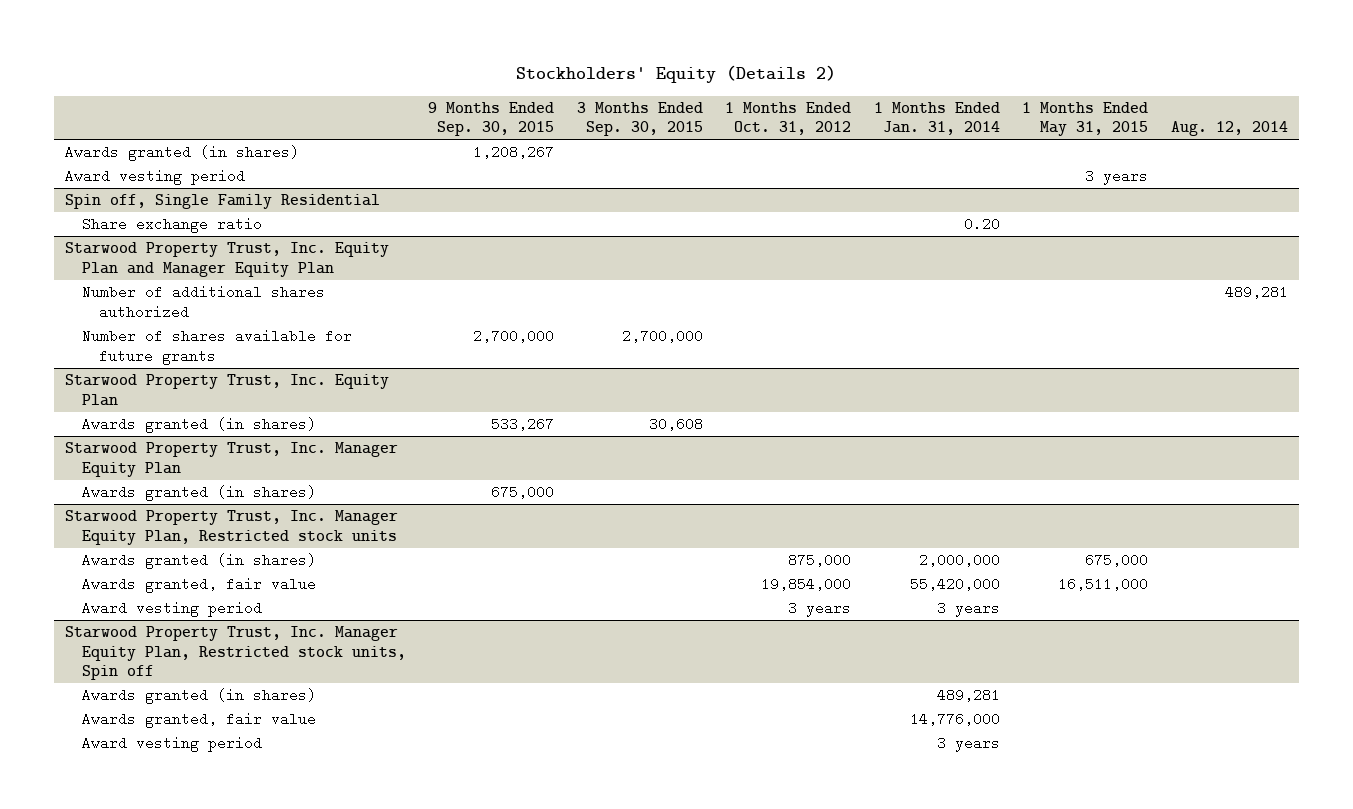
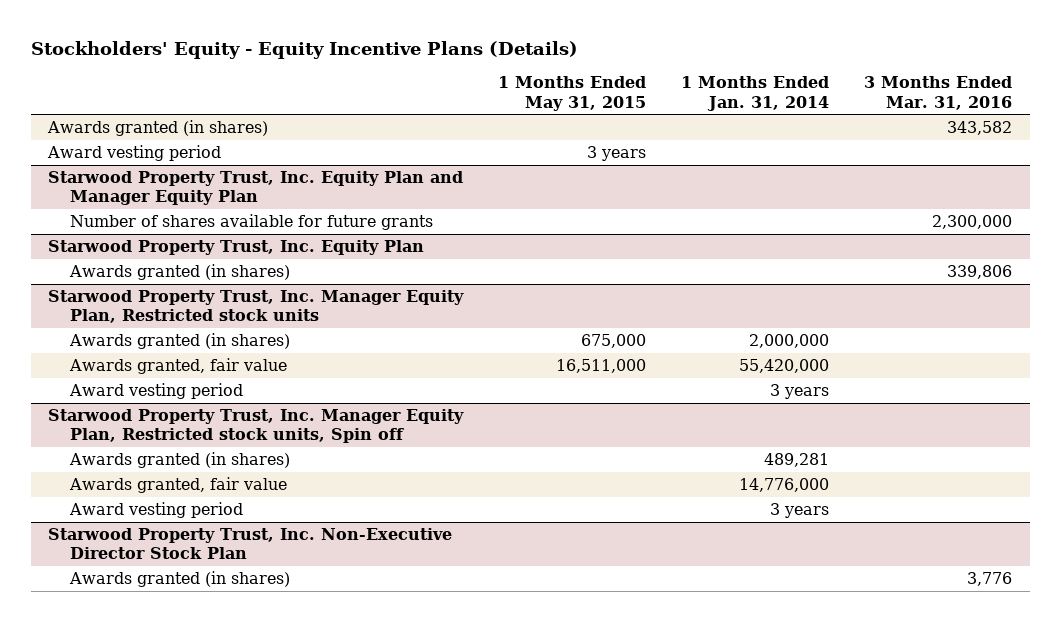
[516,65,837,84] Stockholders' Equity (Details 2) -> [30,40,578,59] Stockholders' Equity - Equity Incentive Plans (Details)
[428,101,555,137] 9 Months Ended Sep. 30, 2015 -> none
[576,101,703,137] 3 Months Ended Sep. 30, 2015 -> none
[725,101,852,136] 1 Months Ended Oct. 31, 2012 -> none
[1170,121,1288,137] Aug. 12, 2014 -> none
none -> [864,76,1013,110] 3 Months Ended Mar. 31, 2016
[65,194,381,210] Spin off, Single Family Residential -> none
[81,217,262,234] Share exchange ratio -> none
[81,285,325,319] Number of additional shares authorized -> none
[65,442,399,477] Starwood Property Trust, Inc. Manager Equity Plan -> none
[81,485,316,502] Awards granted (in shares) -> none
none -> [48,528,453,560] Starwood Property Trust, Inc. Non-Executive Director Stock Plan
none -> [68,571,290,588] Awards granted (in shares)

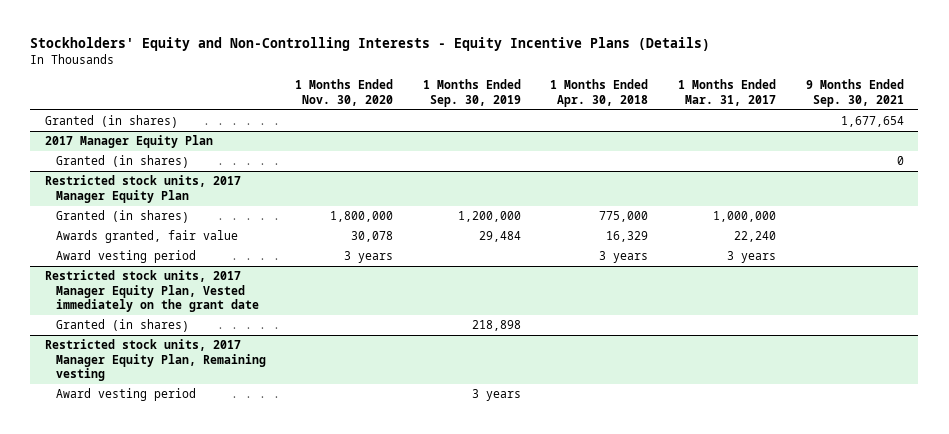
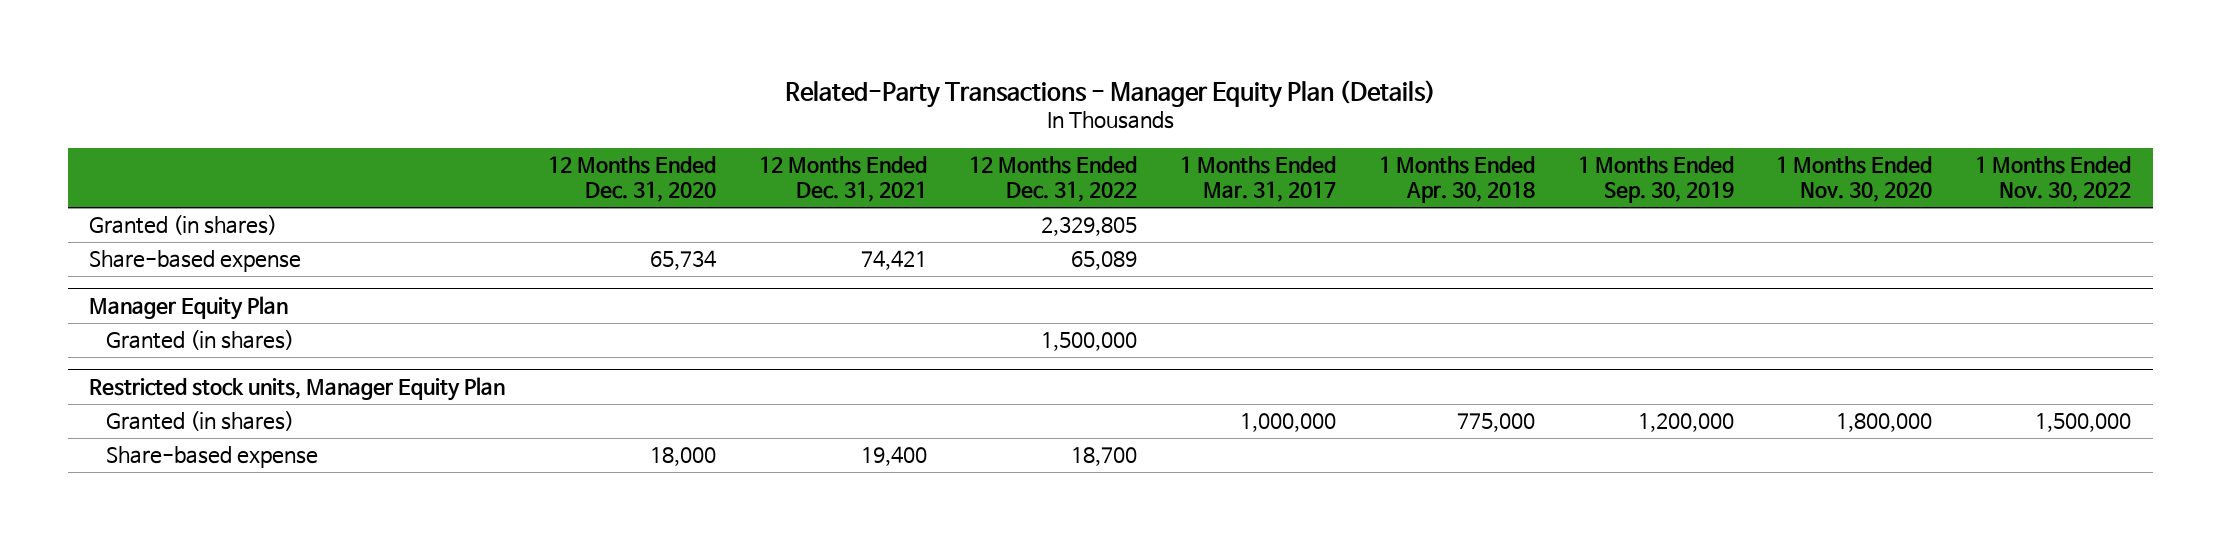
[30,37,711,52] Stockholders' Equity and Non-Controlling Interests - Equity Incentive Plans (Details) -> [785,79,1437,108] Related-Party Transactions - Manager Equity Plan (Details)
[805,79,904,107] 9 Months Ended Sep. 30, 2021 -> none
none -> [547,156,716,203] 12 Months Ended Dec. 31, 2020
none -> [758,156,927,203] 12 Months Ended Dec. 31, 2021
none -> [969,156,1138,203] 12 Months Ended Dec. 31, 2022
none -> [1975,156,2132,203] 1 Months Ended Nov. 30, 2022
none -> [89,250,302,273] Share-based expense
[45,135,214,149] 2017 Manager Equity Plan -> [89,295,289,320] Manager Equity Plan
[45,175,242,203] Restricted stock units, 2017 Manager Equity Plan -> [89,376,506,401] Restricted stock units, Manager Equity Plan
[55,230,238,244] Awards granted, fair value -> none
[55,250,196,264] Award vesting period -> none
[45,270,259,312] Restricted stock units, 2017 Manager Equity Plan, Vested immediately on the grant date -> none
[55,319,189,333] Granted (in shares) -> none
[45,339,266,381] Restricted stock units, 2017 Manager Equity Plan, Remaining vesting -> none
[55,388,196,402] Award vesting period -> none
none -> [105,446,318,469] Share-based expense

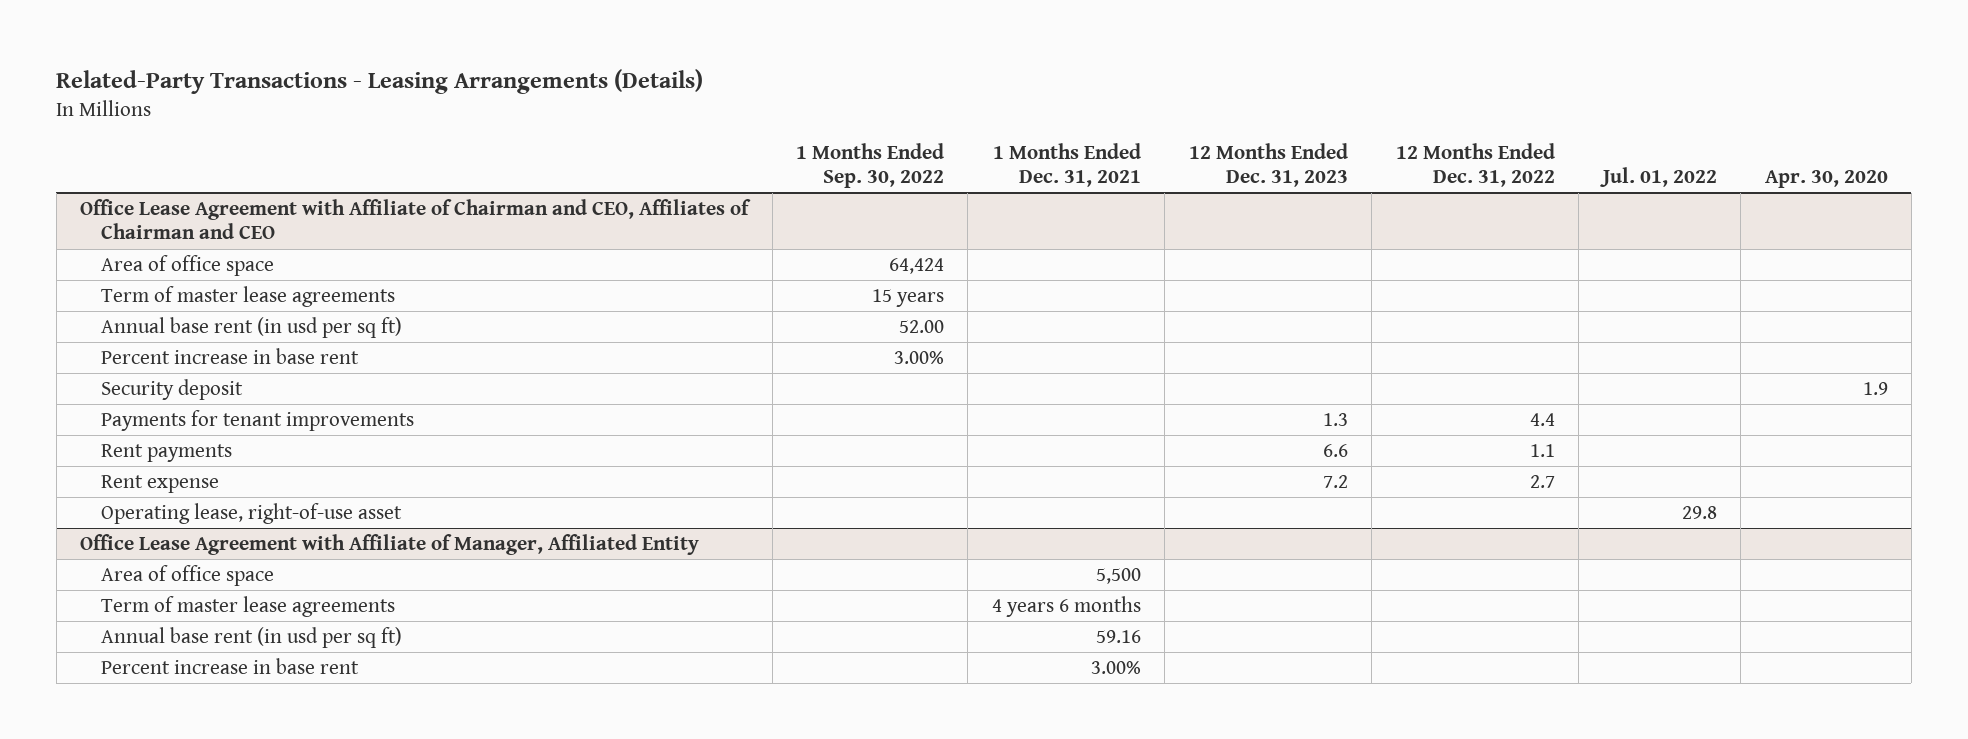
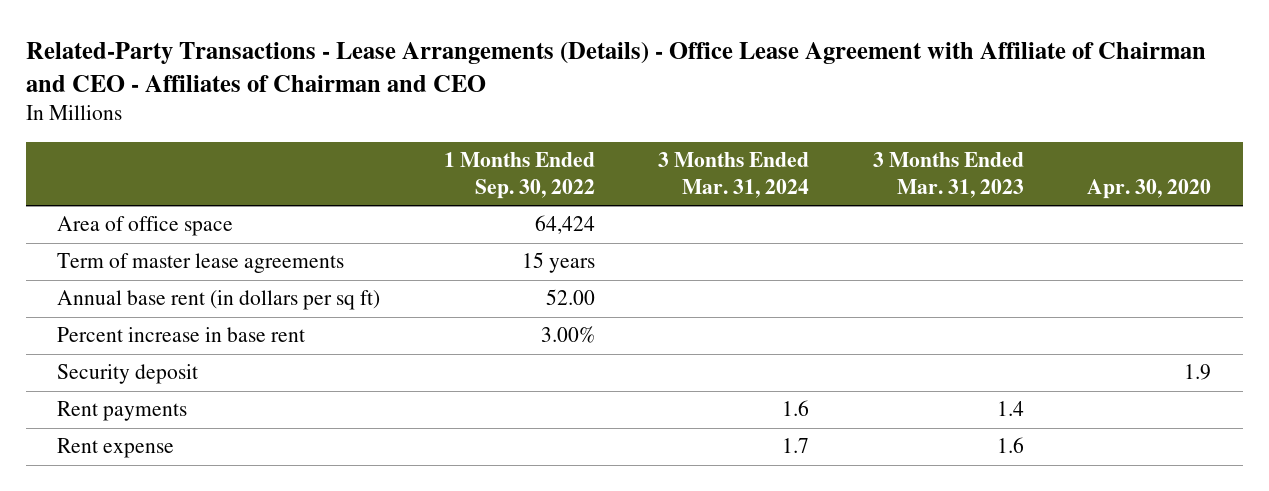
[56,69,704,95] Related-Party Transactions - Leasing Arrangements (Details) -> [25,41,1206,92] Related-Party Transactions - Lease Arrangements (Details) - Office Lease Agreement with Affiliate of Chairman and CEO - Affiliates of Chairman and CEO
[992,142,1141,188] 1 Months Ended Dec. 31, 2021 -> none
[1188,142,1348,188] 12 Months Ended Dec. 31, 2023 -> none
[1395,142,1555,188] 12 Months Ended Dec. 31, 2022 -> none
[1599,167,1717,188] Jul. 01, 2022 -> none
none -> [658,152,810,199] 3 Months Ended Mar. 31, 2024
none -> [872,152,1024,199] 3 Months Ended Mar. 31, 2023
[80,199,752,240] Office Lease Agreement with Affiliate of Chairman and CEO, Affiliates of Chairman and CEO -> none
[101,317,403,339] Annual base rent (in usd per sq ft) -> [57,290,381,311] Annual base rent (in dollars per sq ft)
[101,410,415,432] Payments for tenant improvements -> none
[101,503,403,525] Operating lease, right-of-use asset -> none
[80,534,700,556] Office Lease Agreement with Affiliate of Manager, Affiliated Entity -> none
[101,565,275,587] Area of office space -> none
[101,596,396,618] Term of master lease agreements -> none
[101,627,403,649] Annual base rent (in usd per sq ft) -> none
[101,658,360,675] Percent increase in base rent -> none

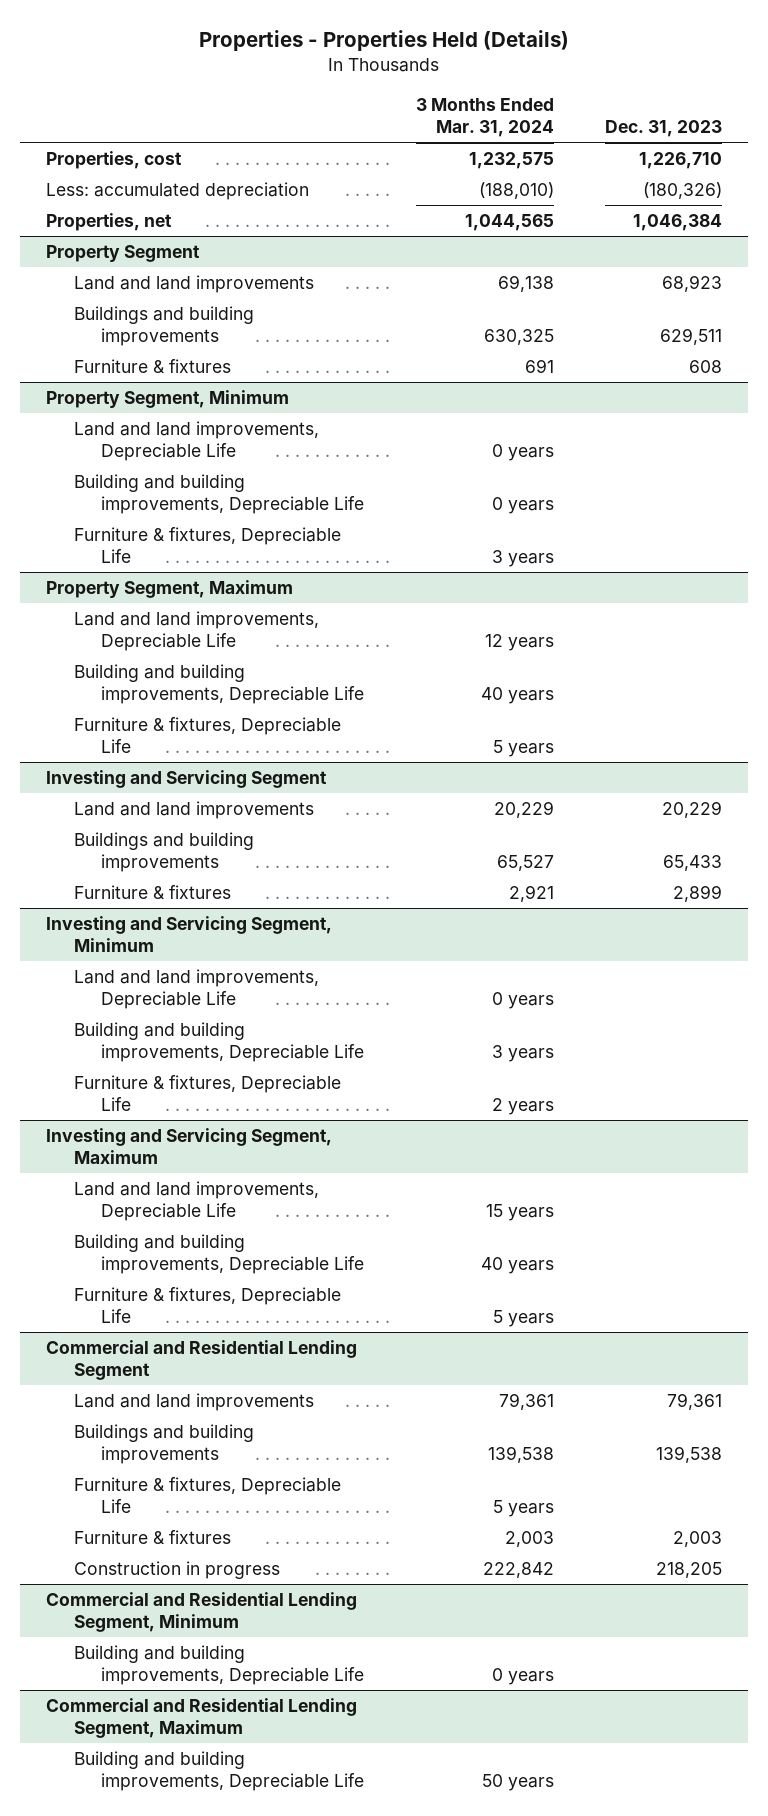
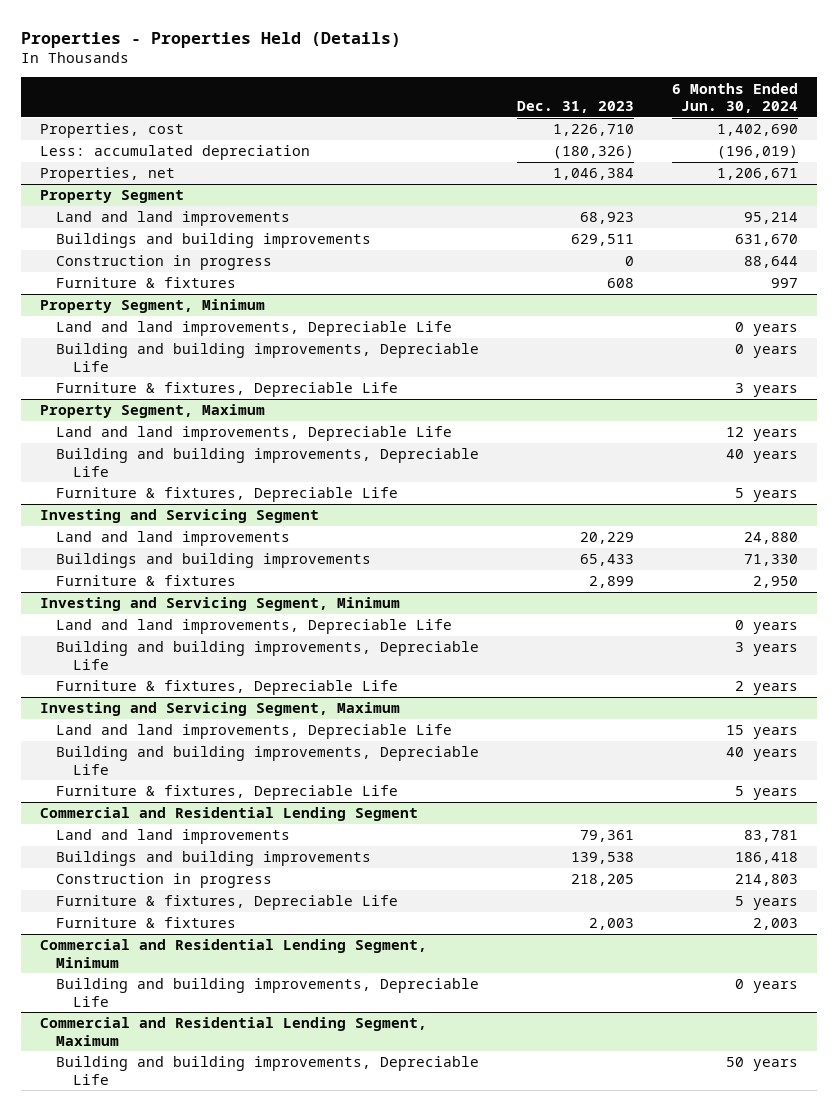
[415,97,554,138] 3 Months Ended Mar. 31, 2024 -> none
none -> [671,82,798,113] 6 Months Ended Jun. 30, 2024
none -> [56,255,273,271] Construction in progress
[73,1560,280,1579] Construction in progress -> [56,873,273,889] Construction in progress

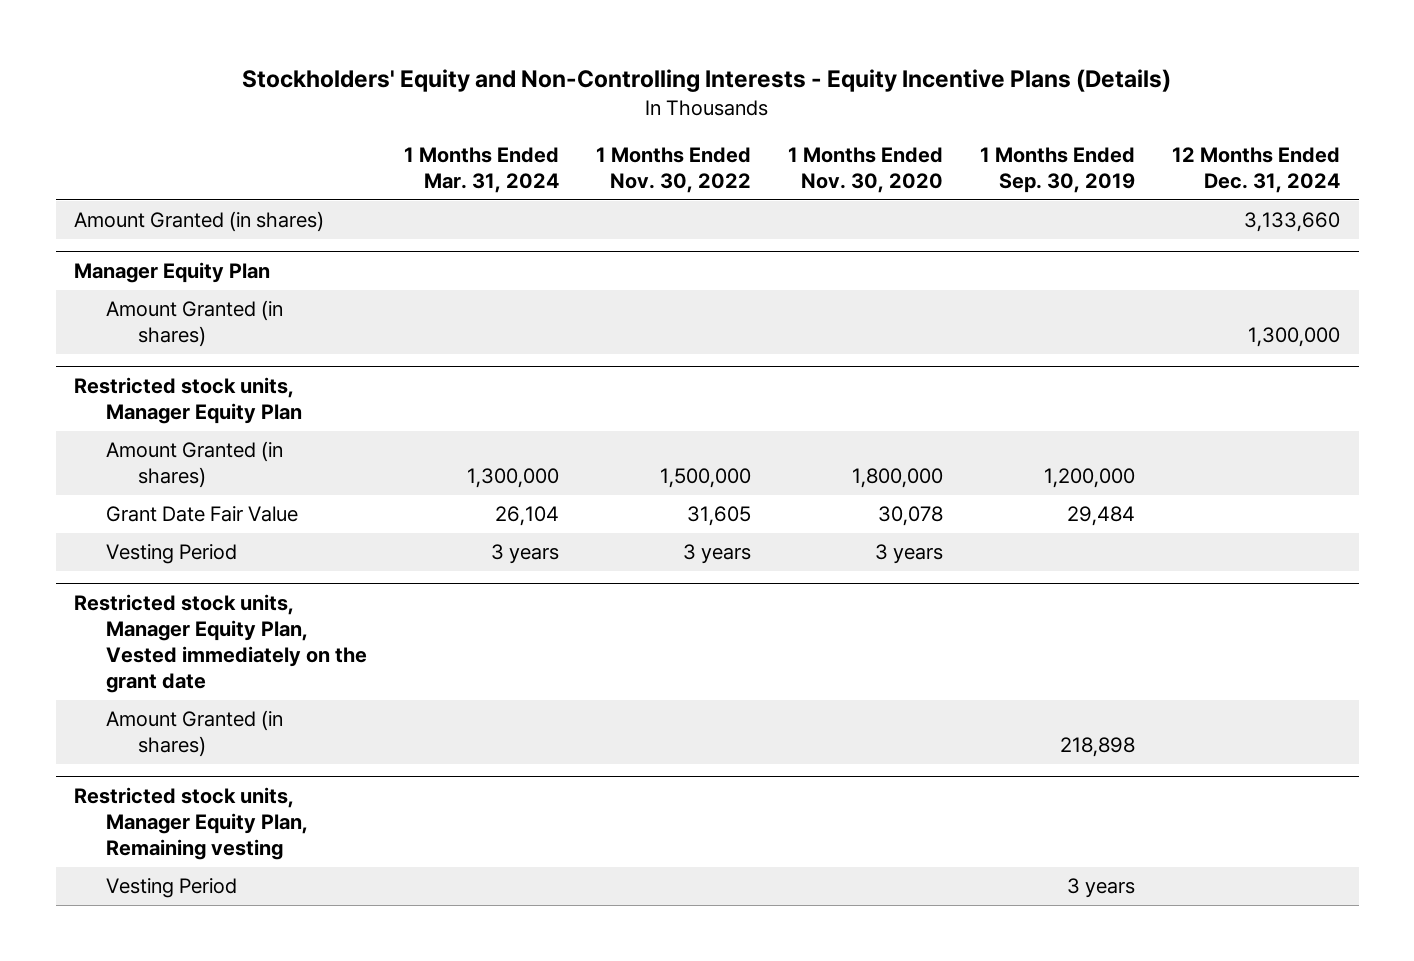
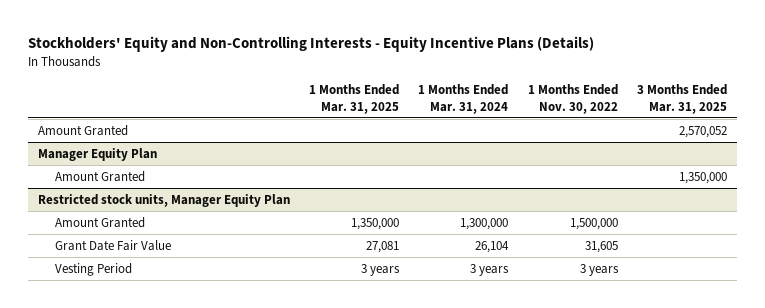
[788,147,944,194] 1 Months Ended Nov. 30, 2020 -> none
[980,147,1136,194] 1 Months Ended Sep. 30, 2019 -> none
[1172,147,1341,194] 12 Months Ended Dec. 31, 2024 -> none
none -> [308,84,399,114] 1 Months Ended Mar. 31, 2025
none -> [637,84,728,114] 3 Months Ended Mar. 31, 2025
[74,211,325,233] Amount Granted (in shares) -> [37,124,128,136] Amount Granted
[106,300,284,348] Amount Granted (in shares) -> [54,170,145,182] Amount Granted
[106,441,284,489] Amount Granted (in shares) -> [54,216,145,228] Amount Granted
[74,594,368,694] Restricted stock units, Manager Equity Plan, Vested immediately on the grant date -> none
[106,710,284,758] Amount Granted (in shares) -> none
[74,787,309,861] Restricted stock units, Manager Equity Plan, Remaining vesting -> none
[106,878,238,899] Vesting Period -> none

